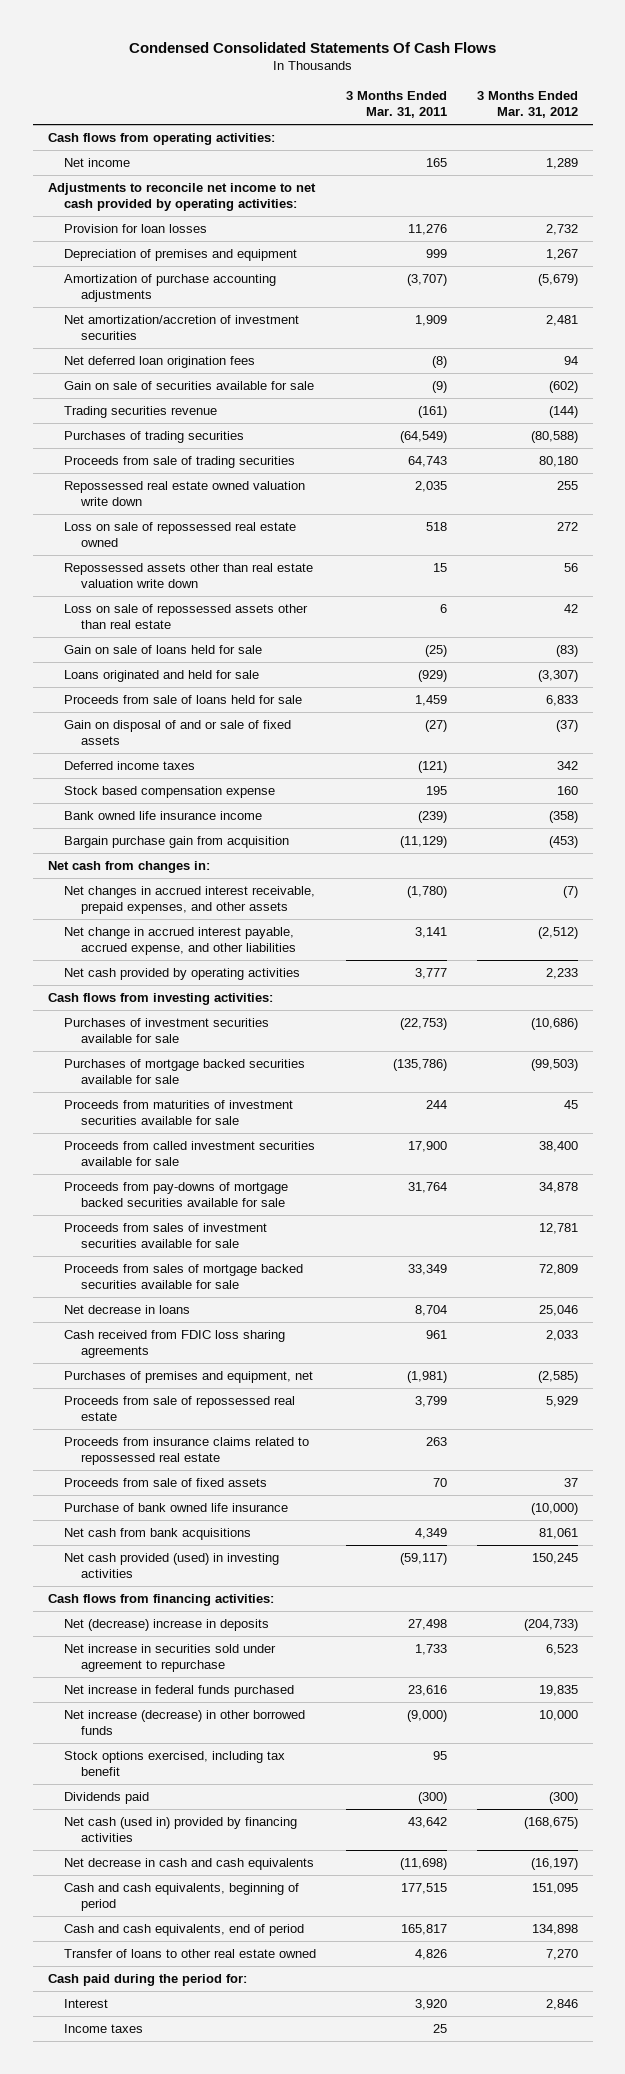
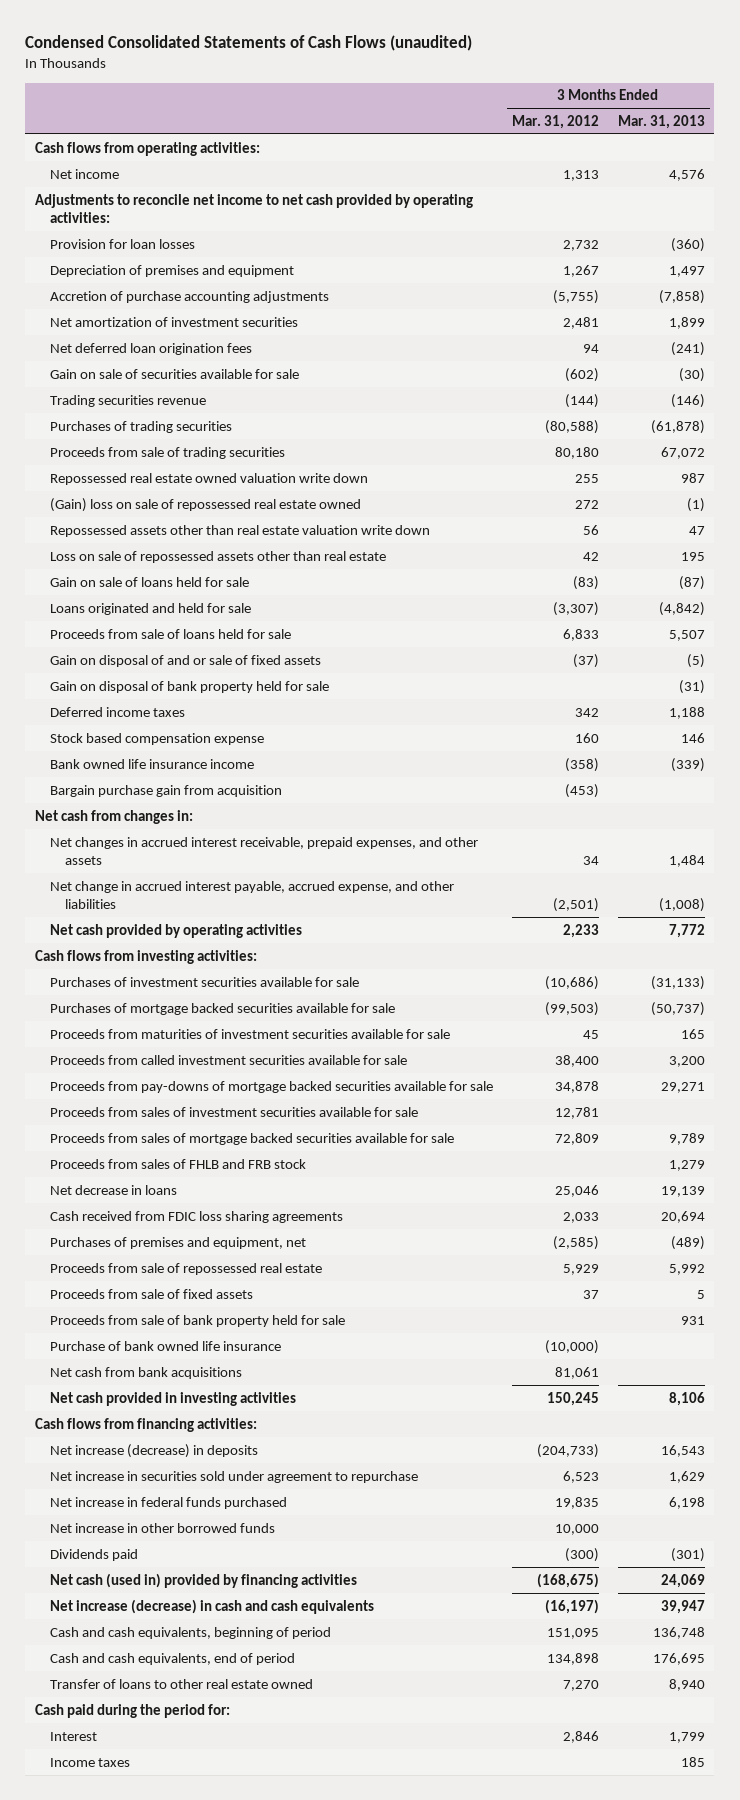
[128,41,496,53] Condensed Consolidated Statements Of Cash Flows -> [25,35,473,52] Condensed Consolidated Statements of Cash Flows (unaudited)
[346,91,448,119] 3 Months Ended Mar. 31, 2011 -> none
none -> [617,114,705,129] Mar. 31, 2013
[545,157,578,169] 1,289 -> [562,169,599,181] 1,313
[64,273,277,302] Amortization of purchase accounting adjustments -> [49,290,329,303] Accretion of purchase accounting adjustments
[537,273,578,286] (5,679) -> [552,289,599,304] (5,755)
[64,314,300,340] Net amortization/accretion of investment securities -> [49,316,298,327] Net amortization of investment securities
[64,521,297,547] Loss on sale of repossessed real estate owned -> [49,497,361,512] (Gain) loss on sale of repossessed real estate owned
none -> [49,680,329,693] Gain on disposal of bank property held for sale
[562,885,578,898] (7) -> [582,855,599,865] 34
[537,926,578,939] (2,512) -> [552,897,599,912] (2,501)
none -> [49,1158,306,1169] Proceeds from sales of FHLB and FRB stock
[64,1436,310,1465] Proceeds from insurance claims related to repossessed real estate -> none
none -> [49,1314,345,1327] Proceeds from sale of bank property held for sale
[64,1552,280,1578] Net cash provided (used) in investing activities -> [49,1391,296,1406] Net cash provided in investing activities
[64,1618,270,1631] Net (decrease) increase in deposits -> [49,1443,258,1458] Net increase (decrease) in deposits
[64,1750,286,1776] Stock options exercised, including tax benefit -> none
[64,1709,306,1735] Net increase (decrease) in other borrowed funds -> [49,1522,275,1533] Net increase in other borrowed funds
[64,1857,315,1870] Net decrease in cash and cash equivalents -> [49,1598,374,1614] Net increase (decrease) in cash and cash equivalents

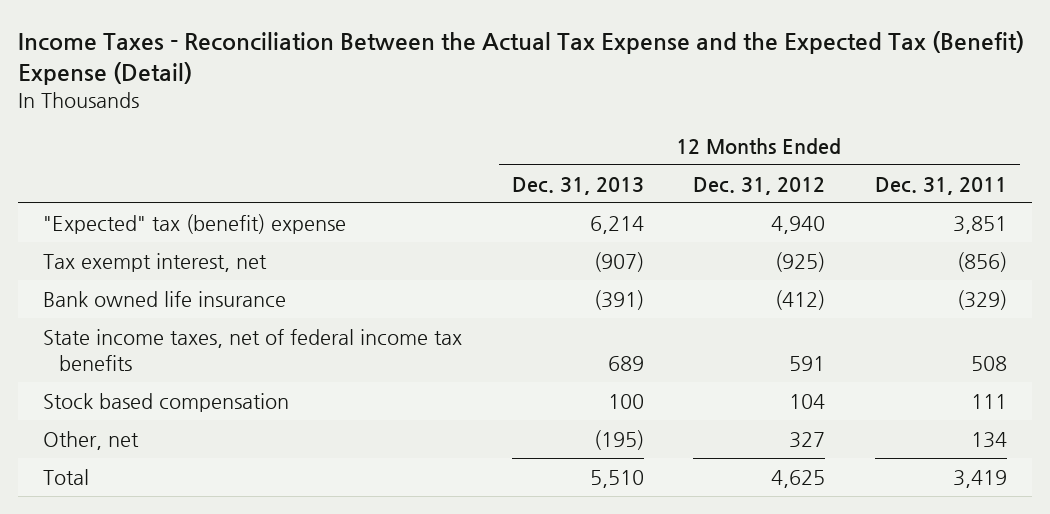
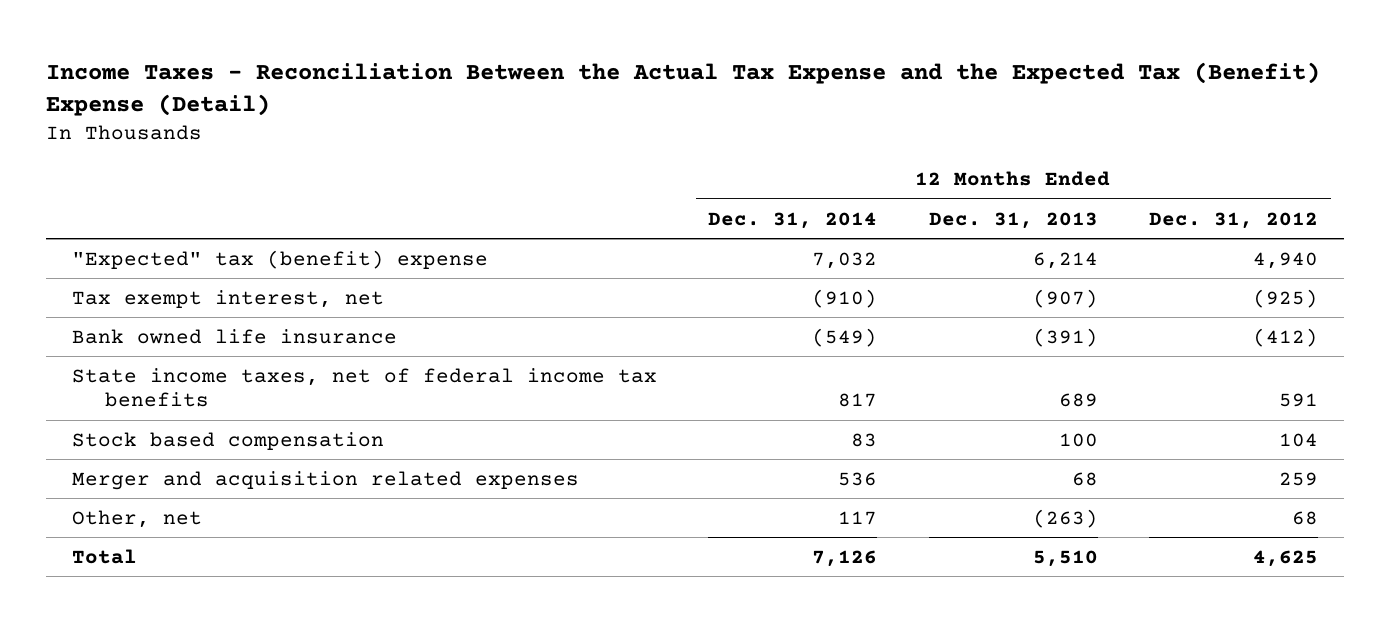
[875,176,1008,195] Dec. 31, 2011 -> none
none -> [708,211,878,229] Dec. 31, 2014
none -> [72,470,580,490] Merger and acquisition related expenses
[593,429,644,450] (195) -> [1032,508,1098,528] (263)
[789,431,826,448] 327 -> [1291,510,1318,525] 68

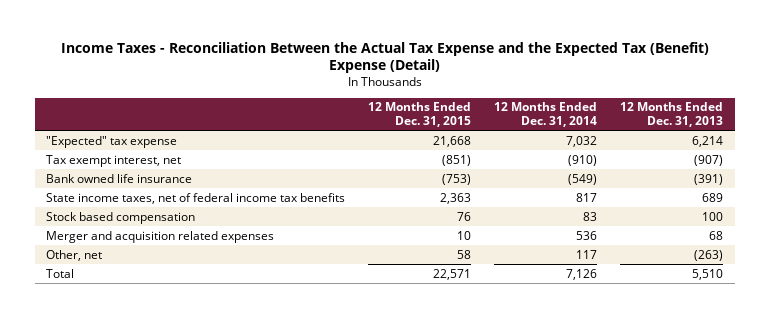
[1148,211,1318,229] Dec. 31, 2012 -> none
none -> [368,102,472,127] 12 Months Ended Dec. 31, 2015
[72,249,489,269] "Expected" tax (benefit) expense -> [46,135,178,148] "Expected" tax expense

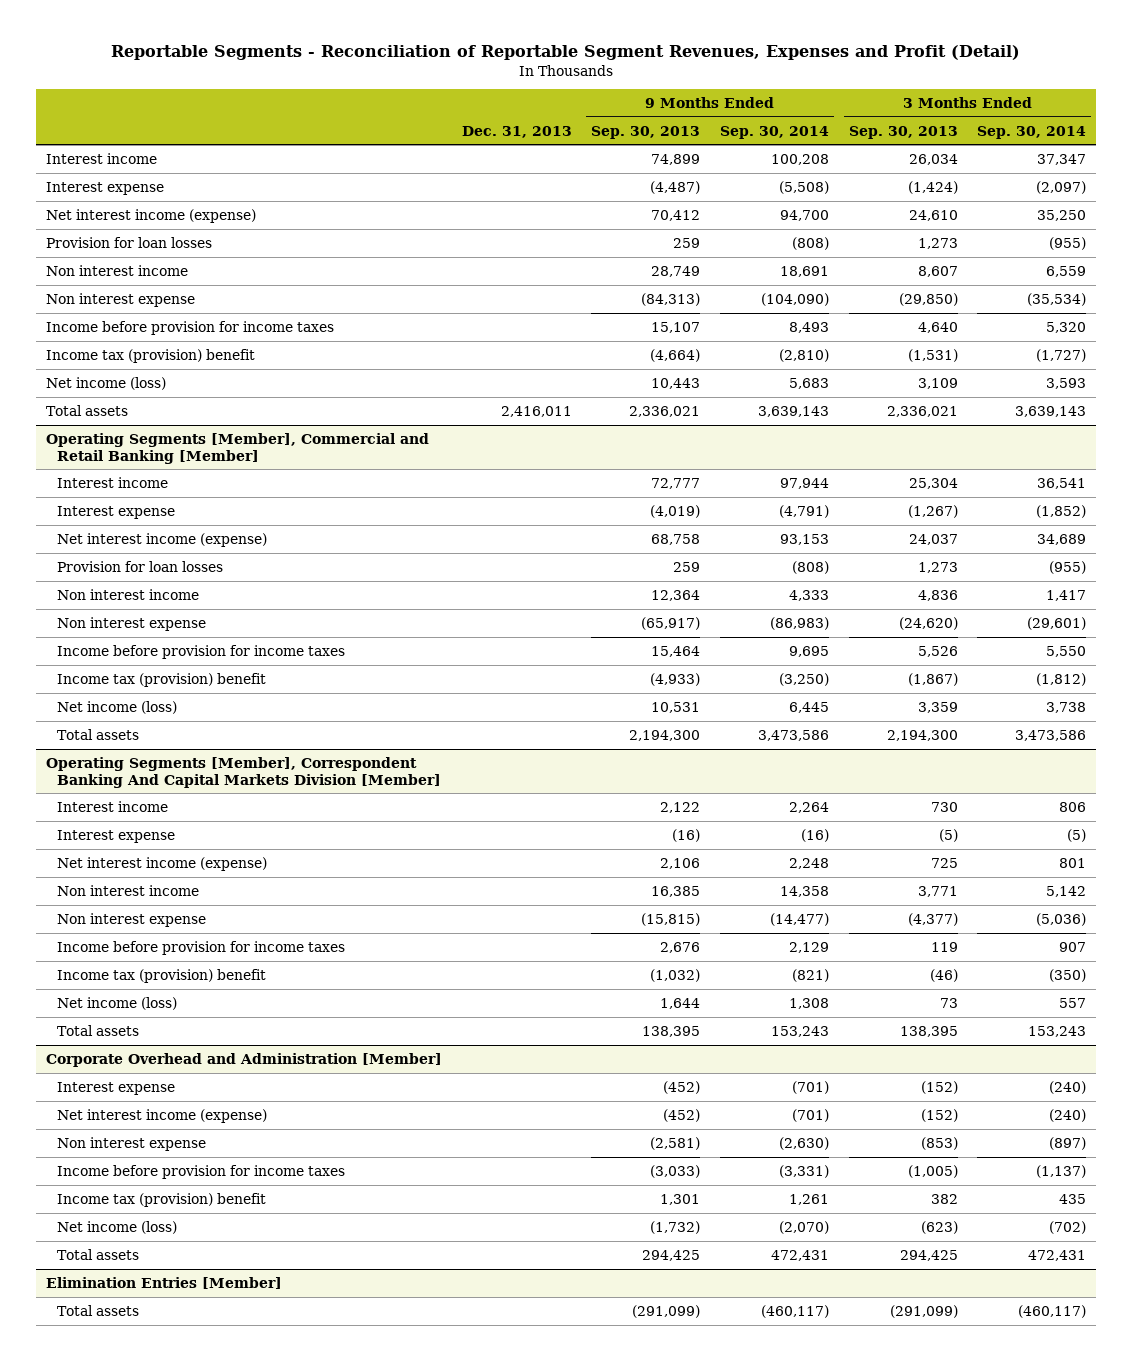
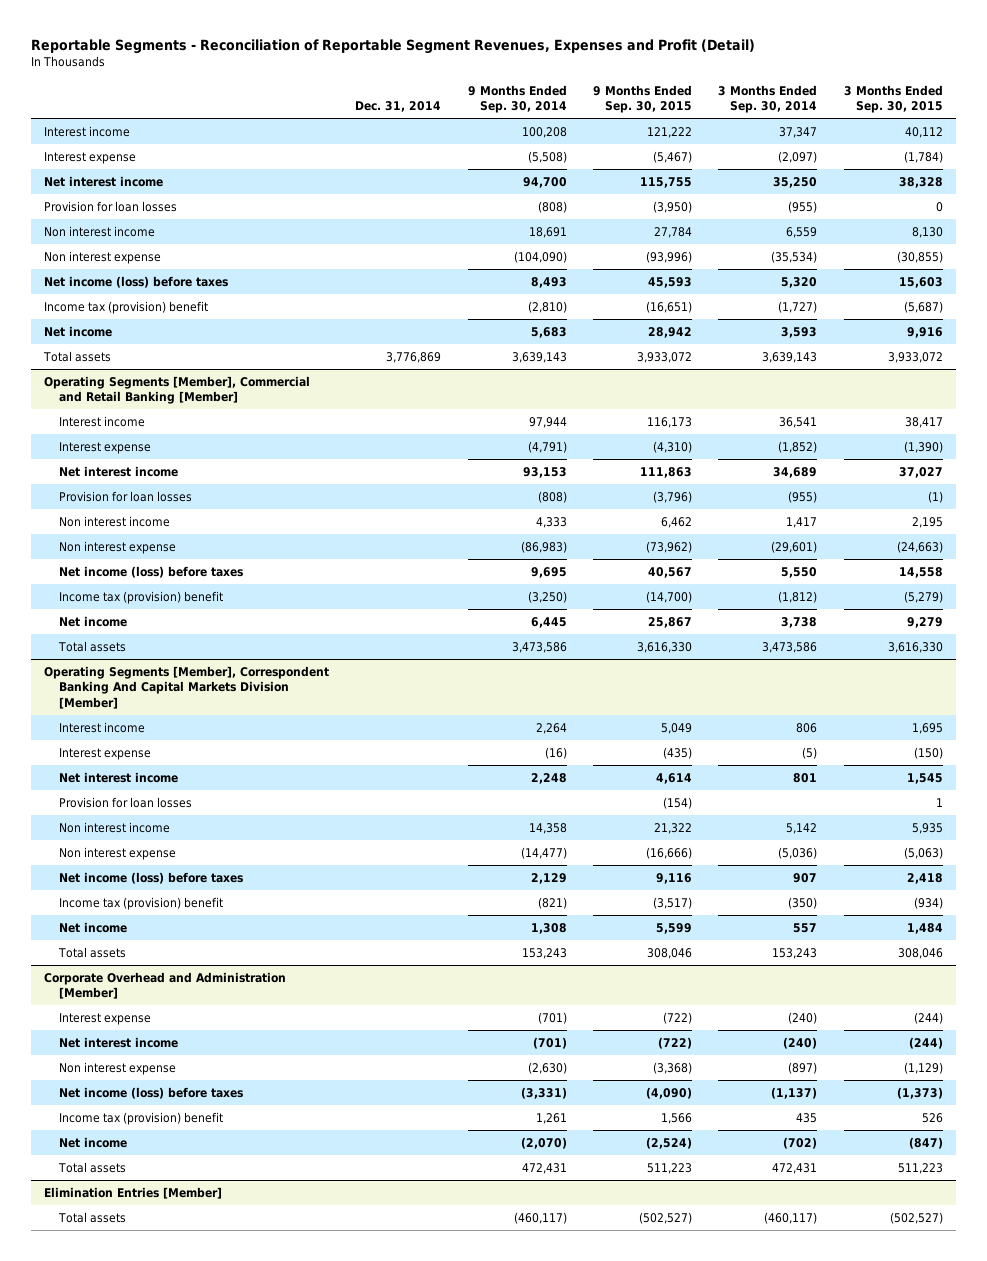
[461,125,572,138] Dec. 31, 2013 -> none
[591,125,701,139] Sep. 30, 2013 -> none
[848,125,958,139] Sep. 30, 2013 -> none
none -> [355,101,442,113] Dec. 31, 2014
none -> [592,84,692,114] 9 Months Ended Sep. 30, 2015
none -> [843,84,943,114] 3 Months Ended Sep. 30, 2015
[45,208,256,223] Net interest income (expense) -> [43,175,163,187] Net interest income
[45,320,334,335] Income before provision for income taxes -> [43,275,228,288] Net income (loss) before taxes
[45,376,166,390] Net income (loss) -> [43,325,112,337] Net income
[56,532,267,547] Net interest income (expense) -> [58,465,178,477] Net interest income
[56,644,345,659] Income before provision for income taxes -> [58,565,243,578] Net income (loss) before taxes
[56,700,177,714] Net income (loss) -> [58,615,127,627] Net income
[56,856,267,871] Net interest income (expense) -> [58,771,178,783] Net interest income
none -> [58,796,192,808] Provision for loan losses
[56,940,345,955] Income before provision for income taxes -> [58,871,243,884] Net income (loss) before taxes
[56,996,177,1010] Net income (loss) -> [58,921,127,933] Net income
[56,1108,267,1123] Net interest income (expense) -> [58,1036,178,1048] Net interest income
[56,1164,345,1179] Income before provision for income taxes -> [58,1086,243,1099] Net income (loss) before taxes
[56,1220,177,1234] Net income (loss) -> [58,1136,127,1148] Net income

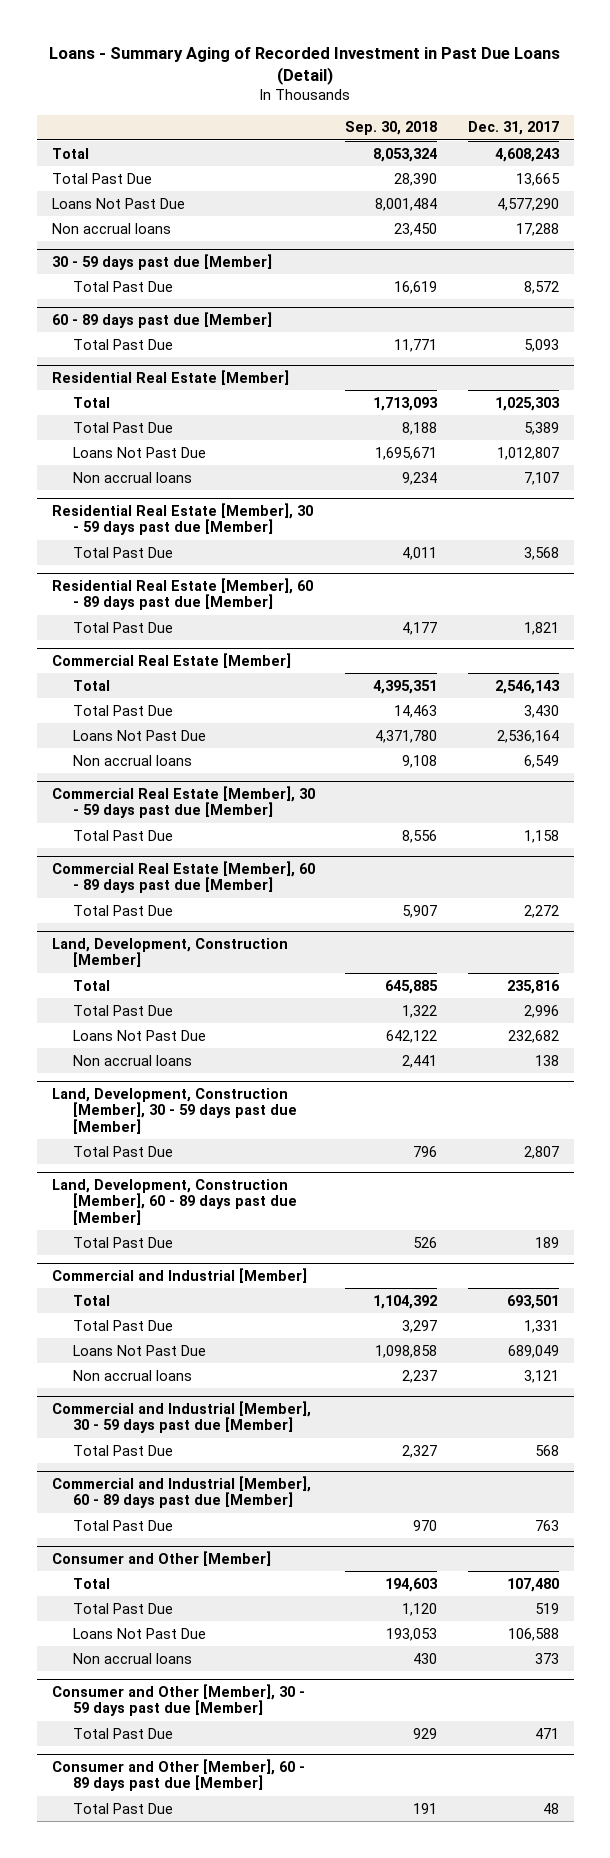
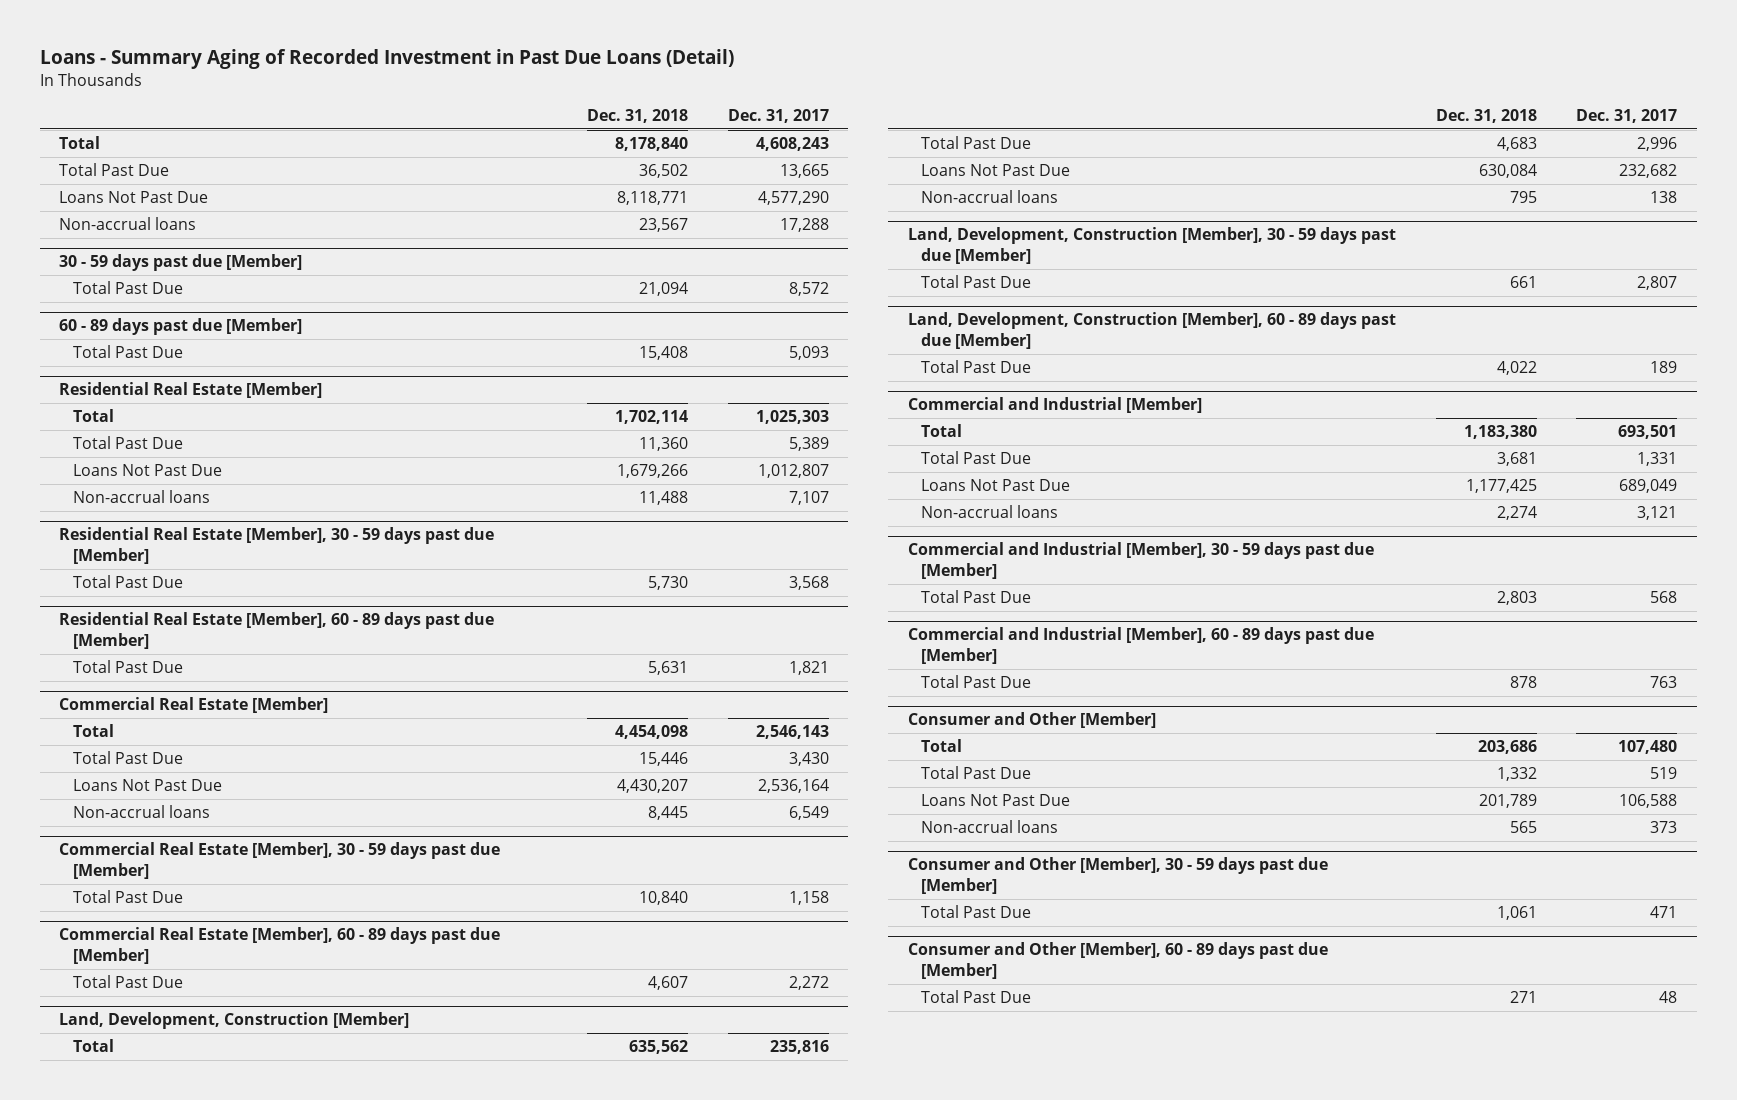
[345,121,438,136] Sep. 30, 2018 -> none
none -> [586,108,688,123] Dec. 31, 2018
[51,222,171,234] Non accrual loans -> [59,217,197,231] Non-accrual loans
[72,471,192,483] Non accrual loans -> [72,490,210,504] Non-accrual loans
[72,754,192,766] Non accrual loans -> [72,805,210,819] Non-accrual loans
[72,1054,192,1066] Non accrual loans -> [921,190,1059,204] Non-accrual loans
[72,1369,192,1381] Non accrual loans -> [921,505,1059,519] Non-accrual loans
[72,1652,192,1664] Non accrual loans -> [921,820,1059,834] Non-accrual loans

